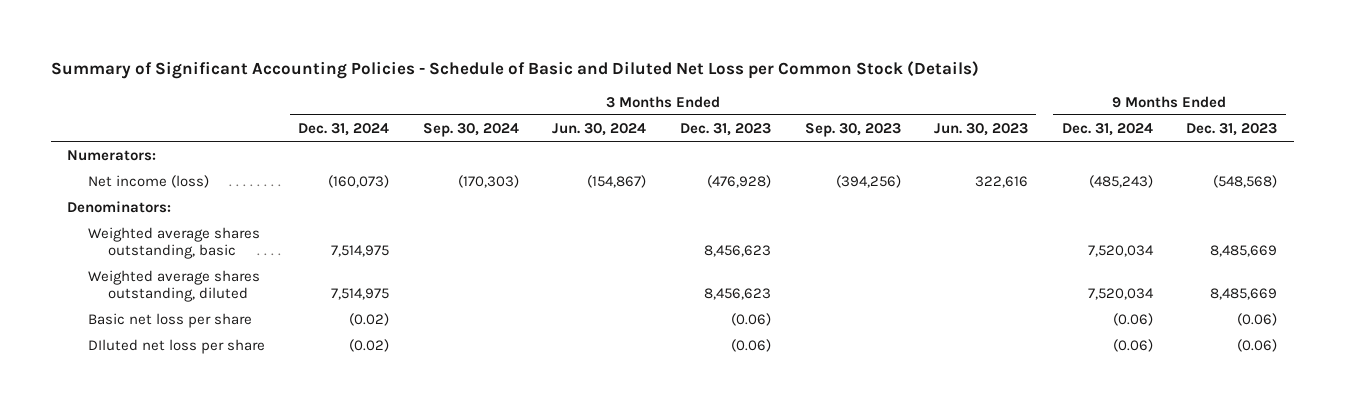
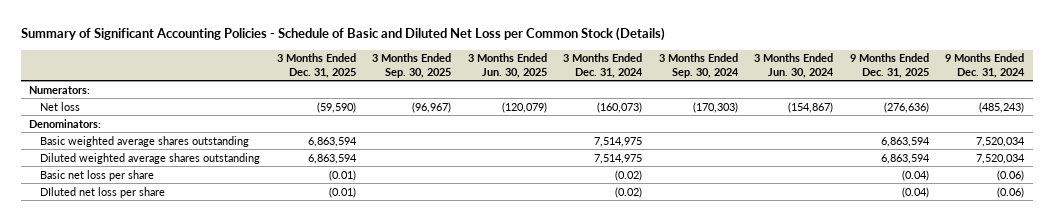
[679,122,771,136] Dec. 31, 2023 -> none
[804,122,901,137] Sep. 30, 2023 -> none
[934,122,1029,136] Jun. 30, 2023 -> none
[1186,122,1278,136] Dec. 31, 2023 -> none
none -> [276,53,356,78] 3 Months Ended Dec. 31, 2025
none -> [372,53,452,78] 3 Months Ended Sep. 30, 2025
none -> [467,53,547,78] 3 Months Ended Jun. 30, 2025
none -> [849,53,929,78] 9 Months Ended Dec. 31, 2025
[87,174,209,188] Net income (loss) -> [40,101,81,111] Net loss
[87,226,260,260] Weighted average shares outstanding, basic -> [40,135,250,147] Basic weighted average shares outstanding
[87,269,260,303] Weighted average shares outstanding, diluted -> [40,152,261,164] Diluted weighted average shares outstanding

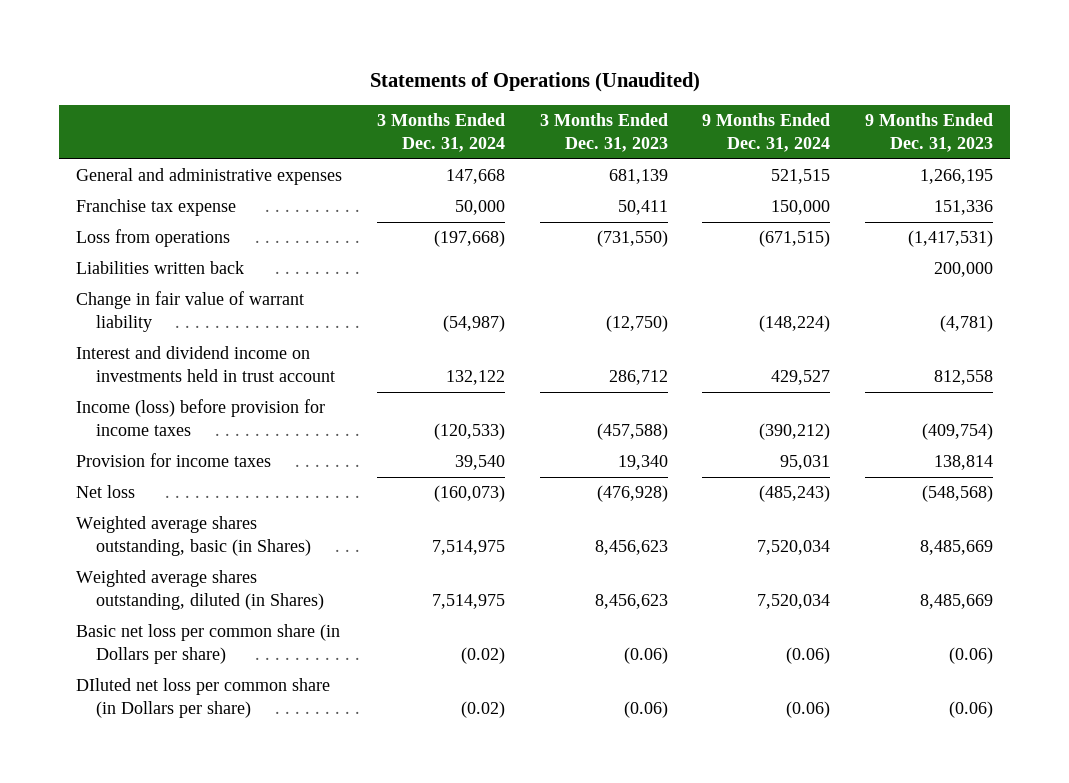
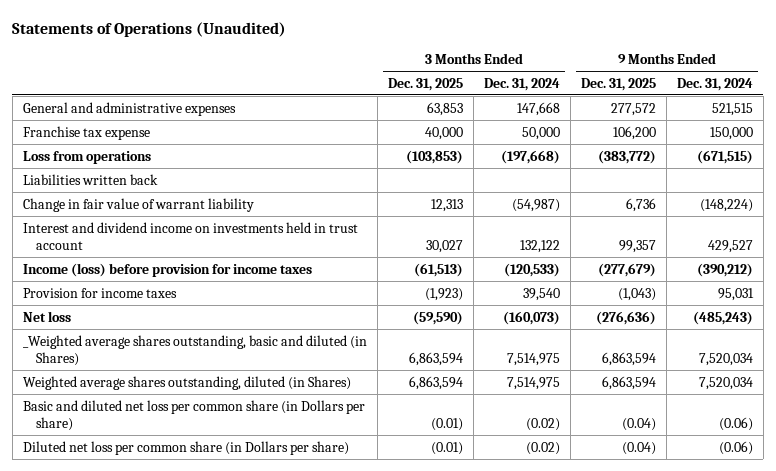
[539,113,668,152] 3 Months Ended Dec. 31, 2023 -> none
[864,113,993,152] 9 Months Ended Dec. 31, 2023 -> none
none -> [387,77,463,91] Dec. 31, 2025
none -> [580,77,656,91] Dec. 31, 2025
[76,516,311,557] Weighted average shares outstanding, basic (in Shares) -> [22,334,367,367] _Weighted average shares outstanding, basic and diluted (in Shares)
[76,624,341,665] Basic net loss per common share (in Dollars per share) -> [22,399,365,432] Basic and diluted net loss per common share (in Dollars per share)
[76,678,331,719] DIluted net loss per common share (in Dollars per share) -> [22,440,349,455] Diluted net loss per common share (in Dollars per share)

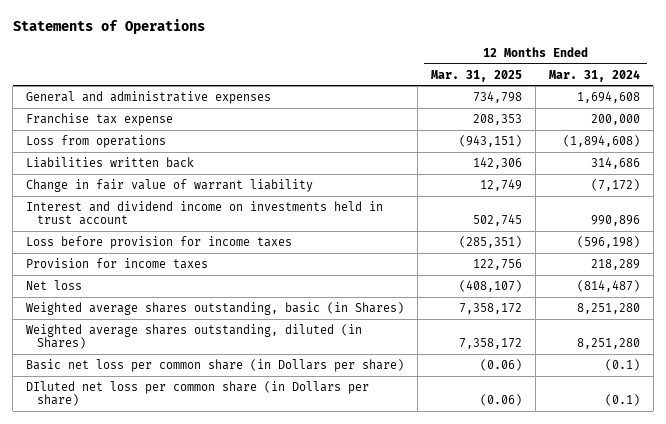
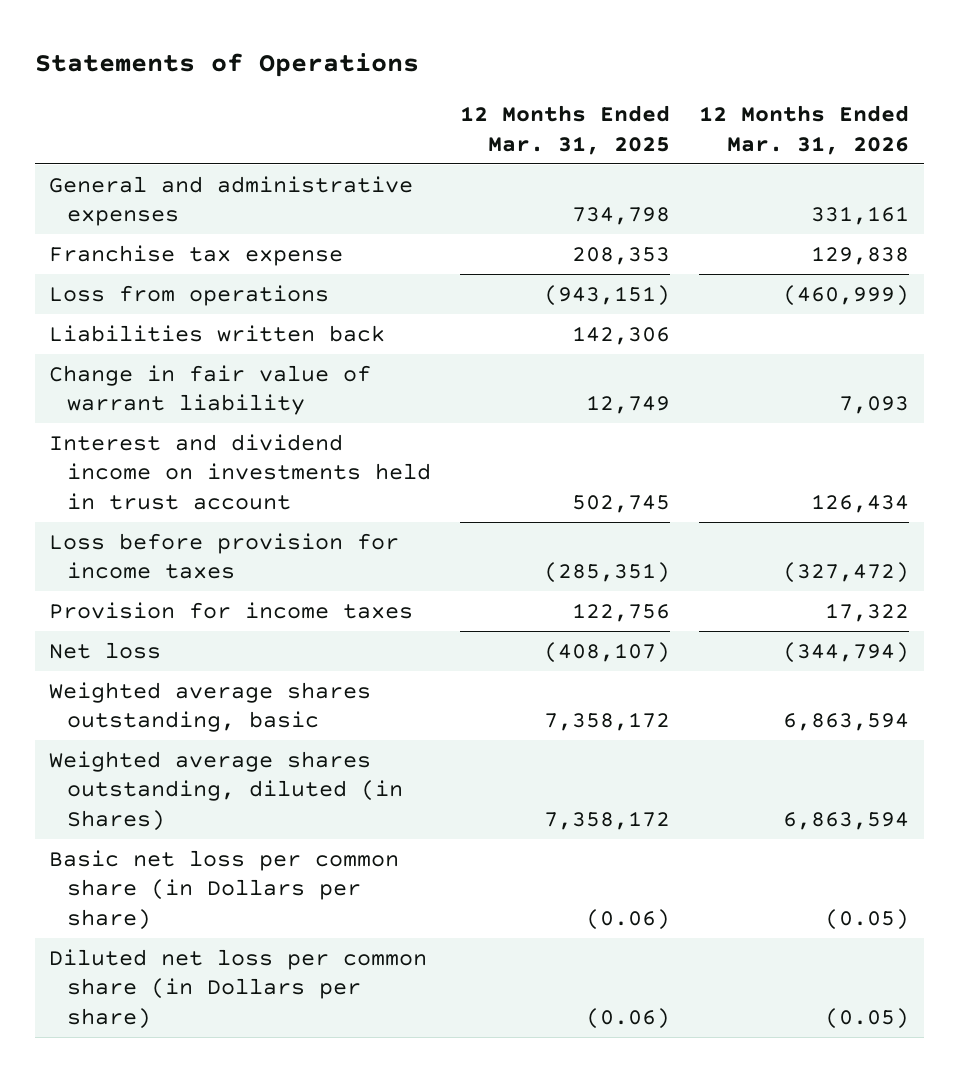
[549,69,641,82] Mar. 31, 2024 -> none
none -> [699,105,910,155] 12 Months Ended Mar. 31, 2026
[26,301,405,315] Weighted average shares outstanding, basic (in Shares) -> [49,681,372,733] Weighted average shares outstanding, basic
[26,380,370,407] DIluted net loss per common share (in Dollars per share) -> [49,948,428,1029] Diluted net loss per common share (in Dollars per share)

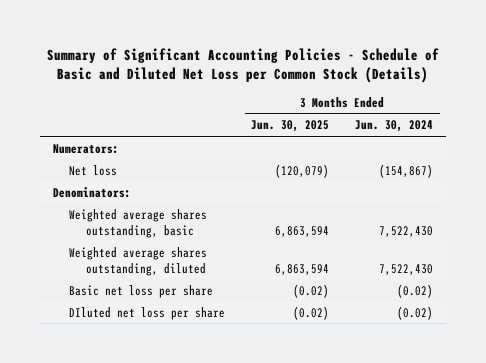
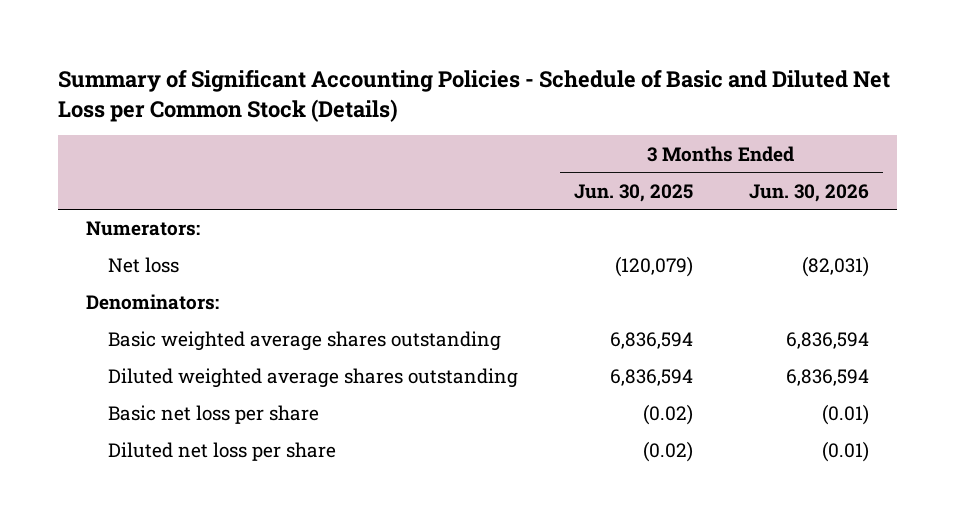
[355,120,434,133] Jun. 30, 2024 -> none
none -> [748,183,869,202] Jun. 30, 2026
[69,208,208,238] Weighted average shares outstanding, basic -> [107,331,501,352] Basic weighted average shares outstanding
[275,225,330,237] 6,863,594 -> [609,332,693,350] 6,836,594
[69,246,208,276] Weighted average shares outstanding, diluted -> [107,368,518,389] Diluted weighted average shares outstanding
[275,263,330,275] 6,863,594 -> [609,369,693,387] 6,836,594
[69,306,226,320] DIluted net loss per share -> [107,442,336,462] Diluted net loss per share

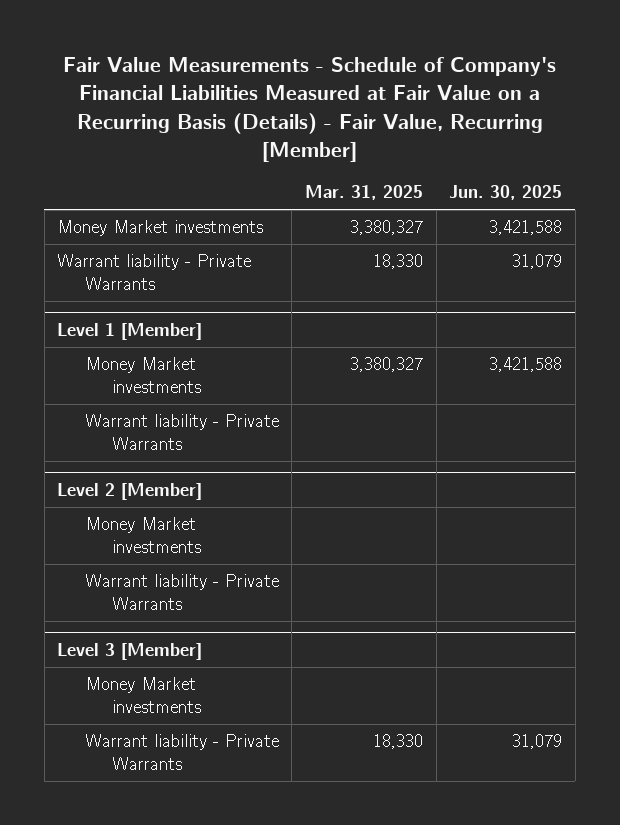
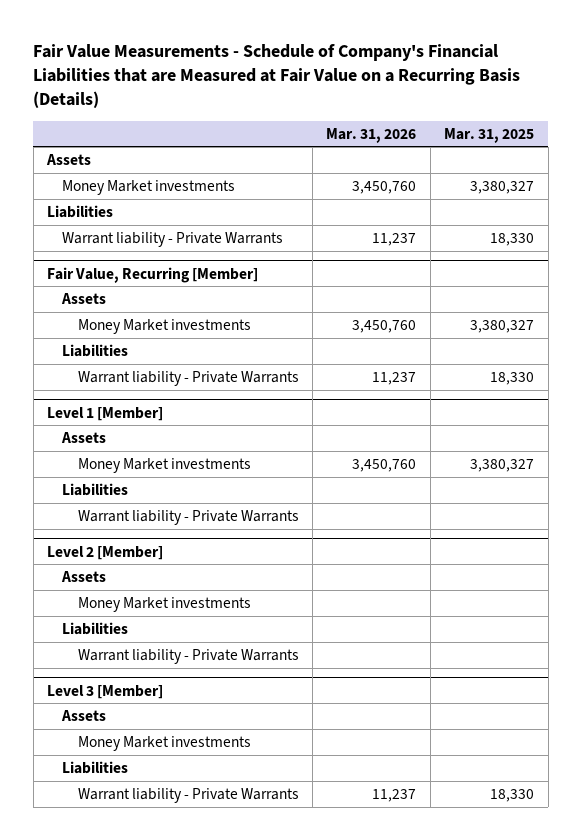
[62,57,556,162] Fair Value Measurements - Schedule of Company's Financial Liabilities Measured at Fair Value on a Recurring Basis (Details) - Fair Value, Recurring [Member] -> [33,44,521,109] Fair Value Measurements - Schedule of Company's Financial Liabilities that are Measured at Fair Value on a Recurring Basis (Details)
[449,185,563,201] Jun. 30, 2025 -> none
none -> [326,127,417,143] Mar. 31, 2026
none -> [46,153,92,165] Assets
none -> [47,204,114,218] Liabilities
none -> [47,266,259,283] Fair Value, Recurring [Member]
none -> [61,292,107,304] Assets
none -> [77,318,251,334] Money Market investments
none -> [62,343,129,357] Liabilities
none -> [77,370,299,386] Warrant liability - Private Warrants
none -> [61,431,107,443] Assets
none -> [62,482,129,496] Liabilities
none -> [61,570,107,582] Assets
none -> [62,621,129,635] Liabilities
none -> [61,709,107,721] Assets
none -> [62,760,129,774] Liabilities

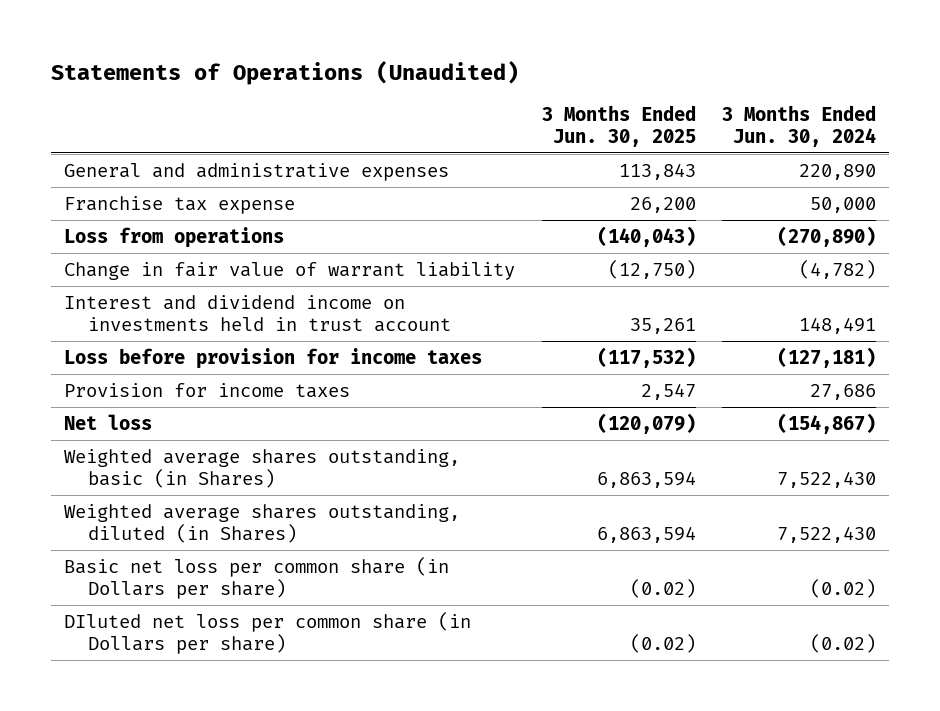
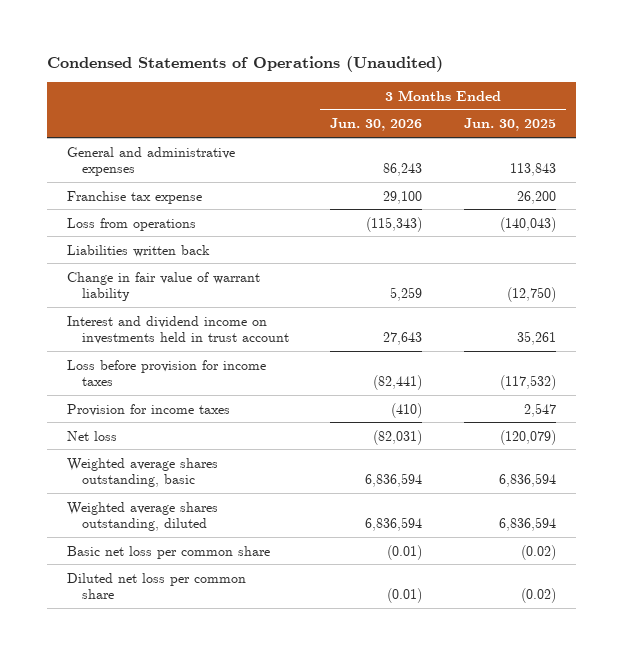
[50,60,519,85] Statements of Operations (Unaudited) -> [46,56,443,73] Condensed Statements of Operations (Unaudited)
[722,105,877,147] 3 Months Ended Jun. 30, 2024 -> none
none -> [330,118,423,132] Jun. 30, 2026
none -> [67,244,211,257] Liabilities written back
[64,449,461,488] Weighted average shares outstanding, basic (in Shares) -> [67,457,219,488] Weighted average shares outstanding, basic
[596,470,696,488] 6,863,594 -> [498,473,556,488] 6,836,594
[64,504,461,543] Weighted average shares outstanding, diluted (in Shares) -> [67,501,219,532] Weighted average shares outstanding, diluted
[596,525,696,543] 6,863,594 -> [498,517,556,532] 6,836,594
[64,557,450,599] Basic net loss per common share (in Dollars per share) -> [67,545,271,559] Basic net loss per common share
[64,612,472,654] DIluted net loss per common share (in Dollars per share) -> [67,572,247,600] Diluted net loss per common share

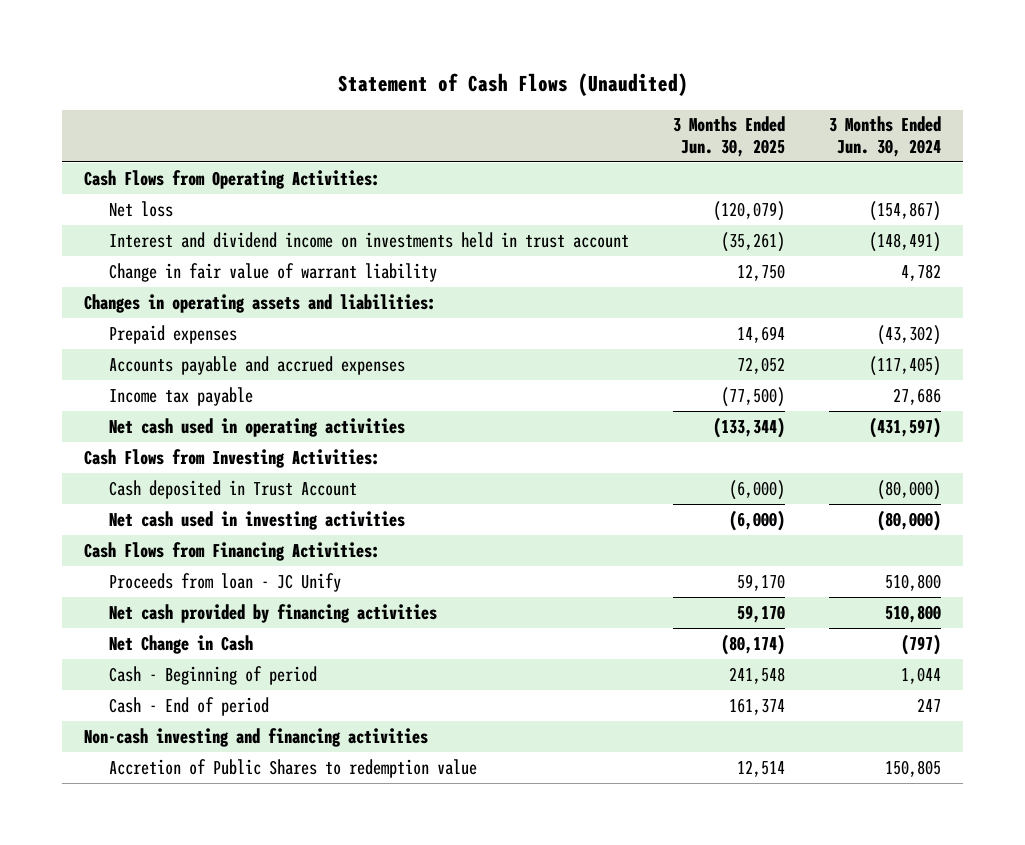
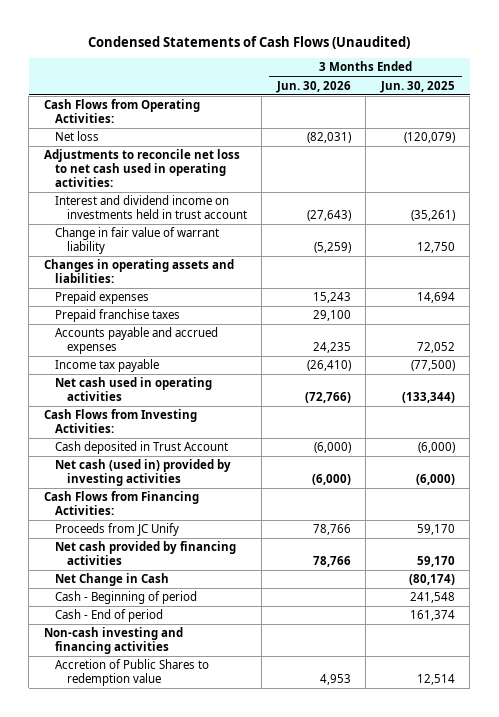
[337,72,688,96] Statement of Cash Flows (Unaudited) -> [88,35,411,49] Condensed Statements of Cash Flows (Unaudited)
[828,116,941,157] 3 Months Ended Jun. 30, 2024 -> none
none -> [275,80,351,93] Jun. 30, 2026
none -> [43,149,240,187] Adjustments to reconcile net loss to net cash used in operating activities:
none -> [55,309,181,323] Prepaid franchise taxes
[108,510,405,530] Net cash used in investing activities -> [55,459,232,487] Net cash (used in) provided by investing activities
[108,572,341,592] Proceeds from loan - JC Unify -> [55,523,180,537] Proceeds from JC Unify

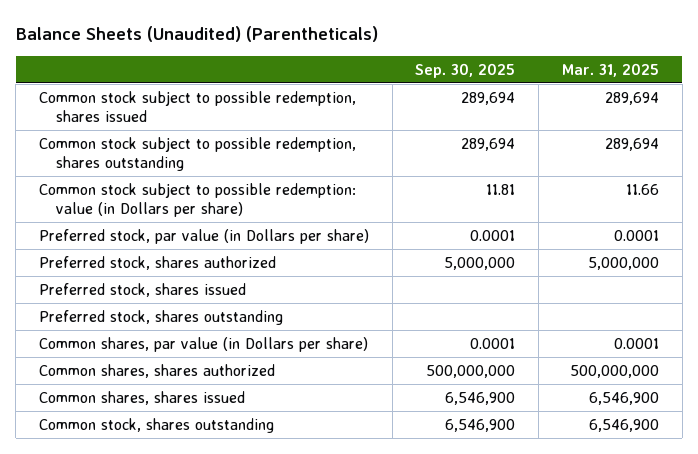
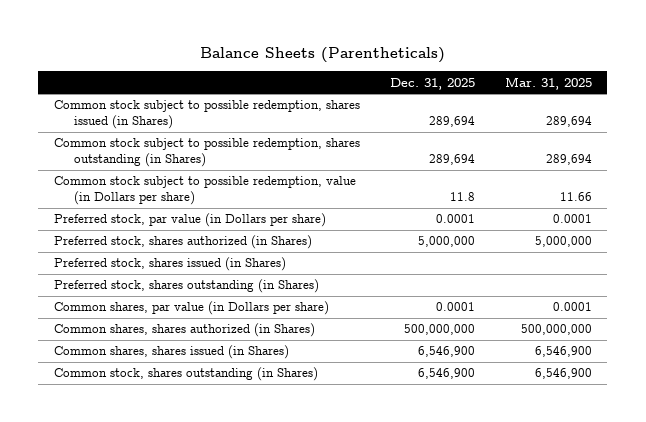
[15,26,378,43] Balance Sheets (Unaudited) (Parentheticals) -> [199,47,445,64] Balance Sheets (Parentheticals)
[415,62,516,78] Sep. 30, 2025 -> none
none -> [389,77,475,90] Dec. 31, 2025
[39,90,357,123] Common stock subject to possible redemption, shares issued -> [53,100,360,130] Common stock subject to possible redemption, shares issued (in Shares)
[39,136,357,172] Common stock subject to possible redemption, shares outstanding -> [53,138,360,168] Common stock subject to possible redemption, shares outstanding (in Shares)
[39,182,357,218] Common stock subject to possible redemption: value (in Dollars per share) -> [53,176,356,206] Common stock subject to possible redemption, value (in Dollars per share)
[39,255,277,270] Preferred stock, shares authorized -> [53,235,312,250] Preferred stock, shares authorized (in Shares)
[39,282,247,297] Preferred stock, shares issued -> [53,257,286,272] Preferred stock, shares issued (in Shares)
[39,309,284,325] Preferred stock, shares outstanding -> [53,279,319,294] Preferred stock, shares outstanding (in Shares)
[39,363,276,378] Common shares, shares authorized -> [53,323,315,338] Common shares, shares authorized (in Shares)
[39,390,246,405] Common shares, shares issued -> [53,345,289,360] Common shares, shares issued (in Shares)
[39,417,275,433] Common stock, shares outstanding -> [53,367,318,382] Common stock, shares outstanding (in Shares)

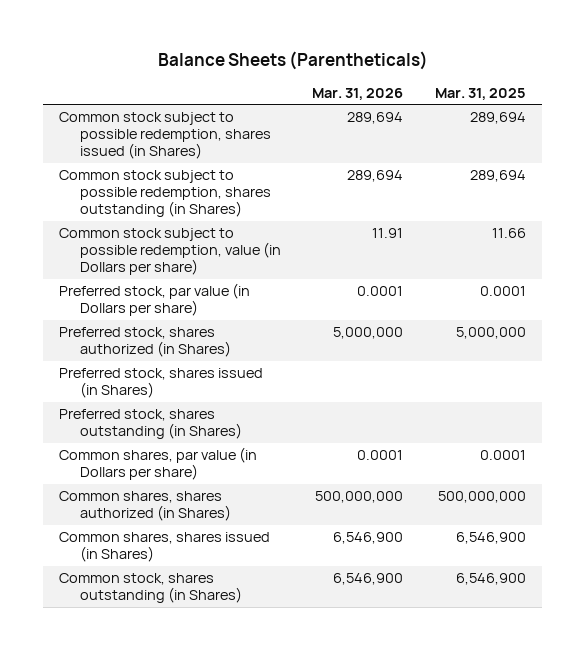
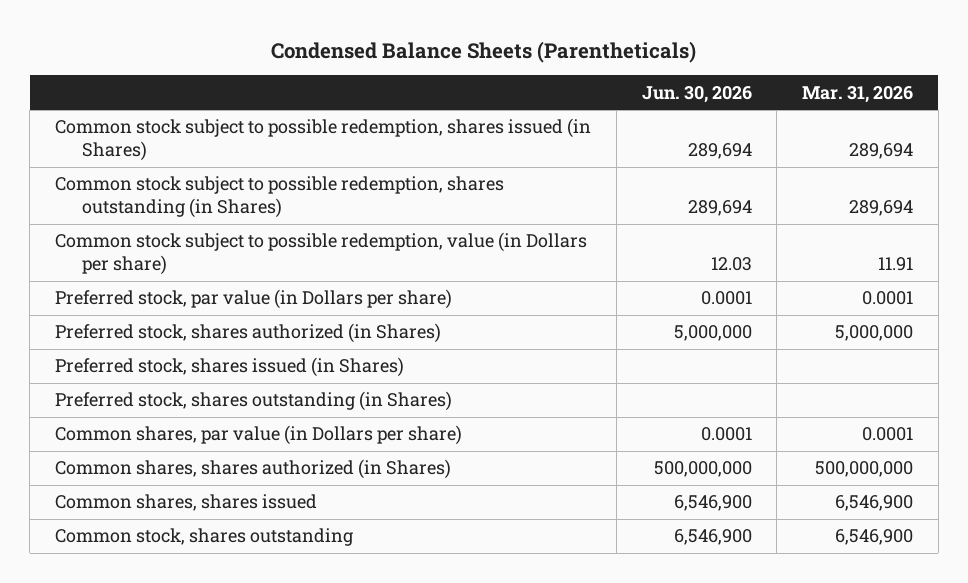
[157,50,428,70] Balance Sheets (Parentheticals) -> [271,40,697,63] Condensed Balance Sheets (Parentheticals)
[435,87,527,100] Mar. 31, 2025 -> none
none -> [641,85,752,103] Jun. 30, 2026
[58,532,270,563] Common shares, shares issued (in Shares) -> [55,494,318,512] Common shares, shares issued
[58,573,242,604] Common stock, shares outstanding (in Shares) -> [55,528,354,547] Common stock, shares outstanding

